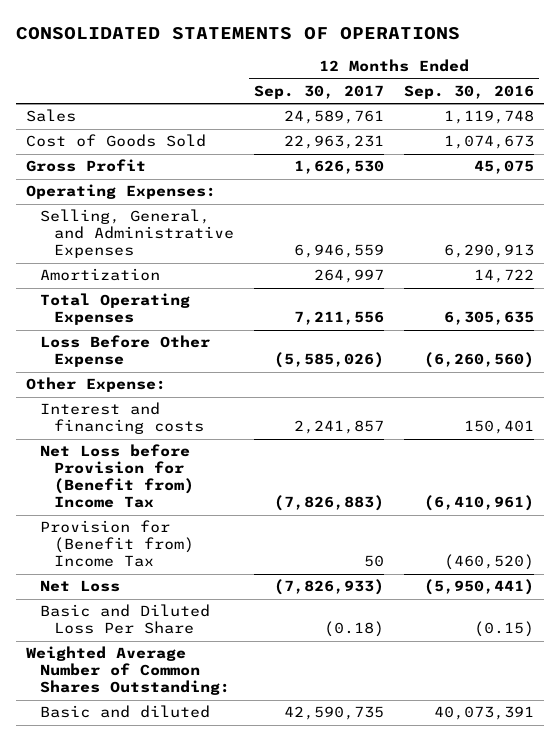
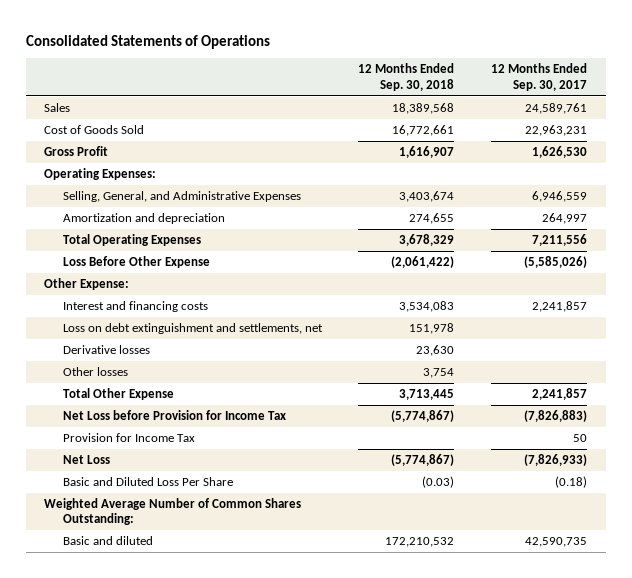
[16,27,461,41] CONSOLIDATED STATEMENTS OF OPERATIONS -> [25,34,270,49] Consolidated Statements of Operations
[403,85,534,100] Sep. 30, 2016 -> none
none -> [358,63,455,91] 12 Months Ended Sep. 30, 2018
[39,268,160,282] Amortization -> [62,213,225,225] Amortization and depreciation
none -> [62,323,323,335] Loss on debt extinguishment and settlements, net
none -> [62,345,150,355] Derivative losses
none -> [62,367,128,377] Other losses
none -> [62,388,174,401] Total Other Expense
[39,444,194,509] Net Loss before Provision for (Benefit from) Income Tax -> [62,410,286,421] Net Loss before Provision for Income Tax
[39,520,194,568] Provision for (Benefit from) Income Tax -> [62,433,195,443] Provision for Income Tax

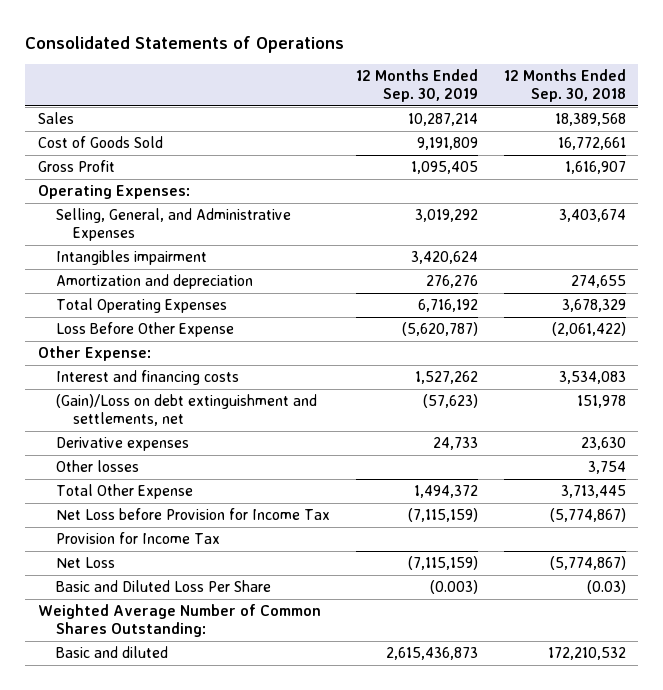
[491,63,588,91] 12 Months Ended Sep. 30, 2017 -> none
none -> [355,68,478,103] 12 Months Ended Sep. 30, 2019
none -> [55,249,207,265] Intangibles impairment
[62,323,323,335] Loss on debt extinguishment and settlements, net -> [55,393,317,427] (Gain)/Loss on debt extinguishment and settlements, net
[62,345,150,355] Derivative losses -> [55,436,189,451] Derivative expenses

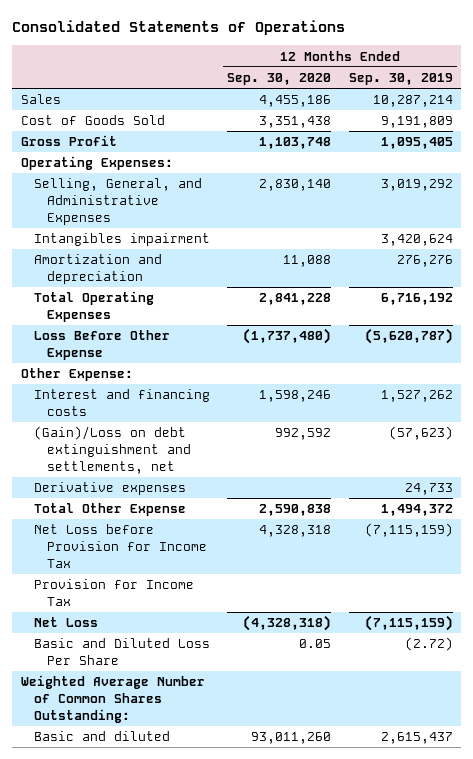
[503,68,626,103] 12 Months Ended Sep. 30, 2018 -> none
none -> [227,72,332,85] Sep. 30, 2020
[55,459,139,472] Other losses -> none
[429,579,478,594] (0.003) -> [404,637,453,652] (2.72)
[385,646,478,660] 2,615,436,873 -> [380,732,453,745] 2,615,437

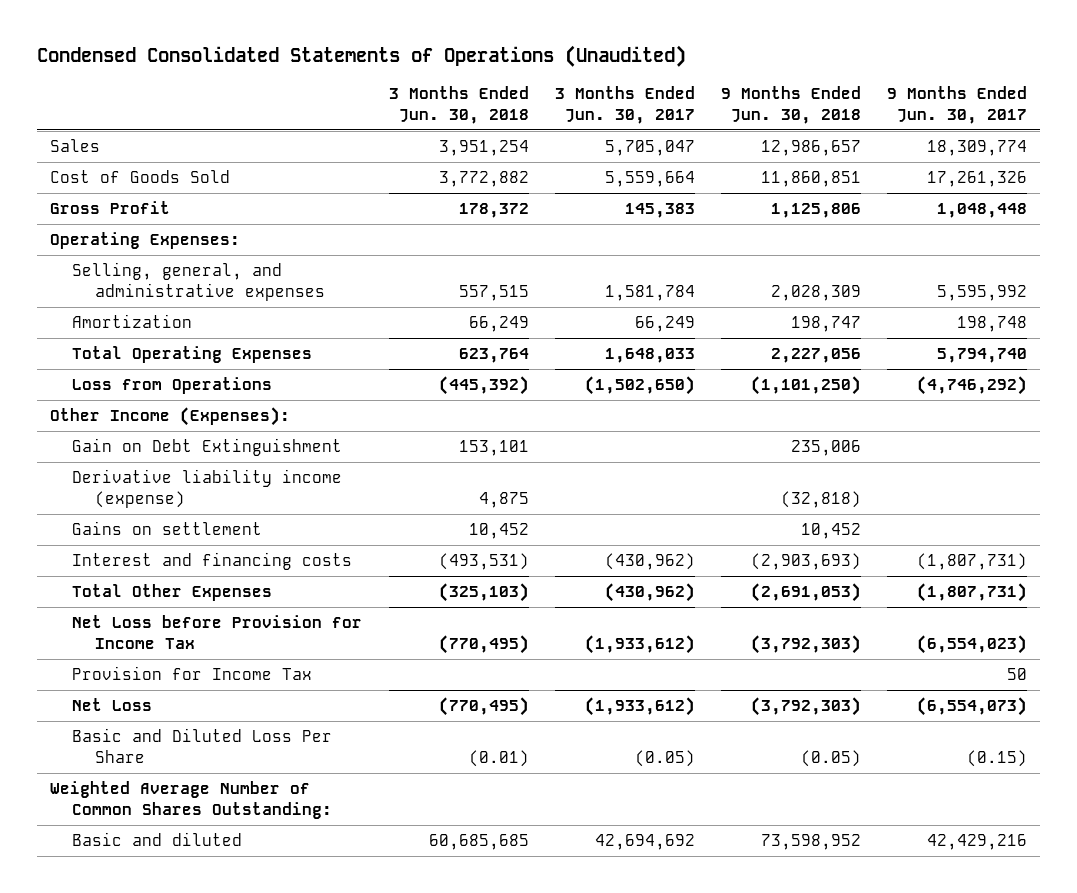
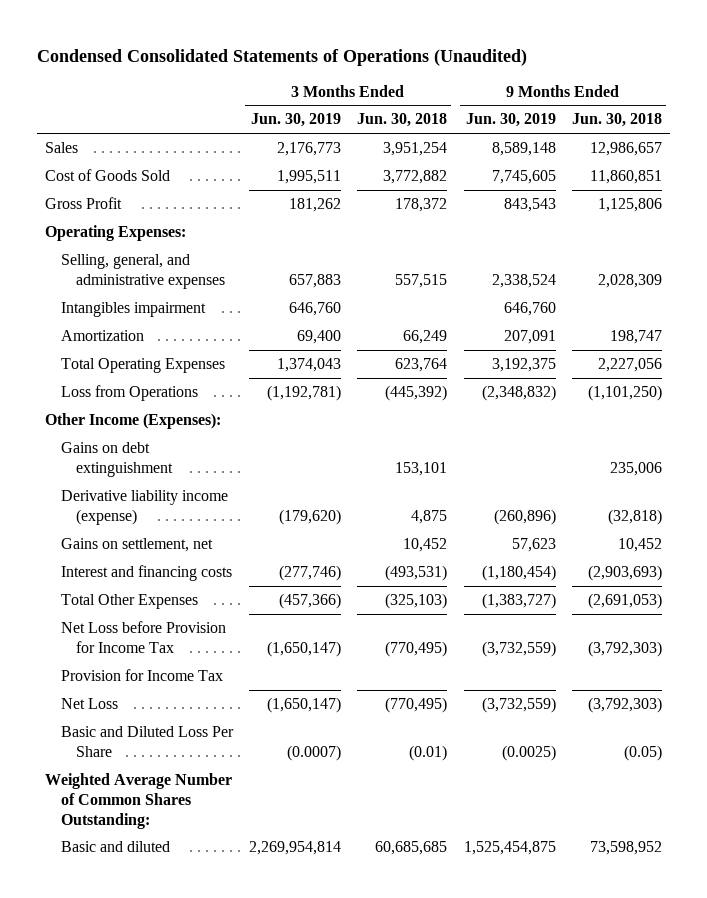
[554,86,695,125] 3 Months Ended Jun. 30, 2017 -> none
[887,86,1028,125] 9 Months Ended Jun. 30, 2017 -> none
none -> [250,113,341,128] Jun. 30, 2019
none -> [465,113,556,128] Jun. 30, 2019
none -> [60,302,206,318] Intangibles impairment
[72,438,343,457] Gain on Debt Extinguishment -> [60,442,174,477] Gains on debt extinguishment
[72,521,263,536] Gains on settlement -> [60,538,213,553] Gains on settlement, net

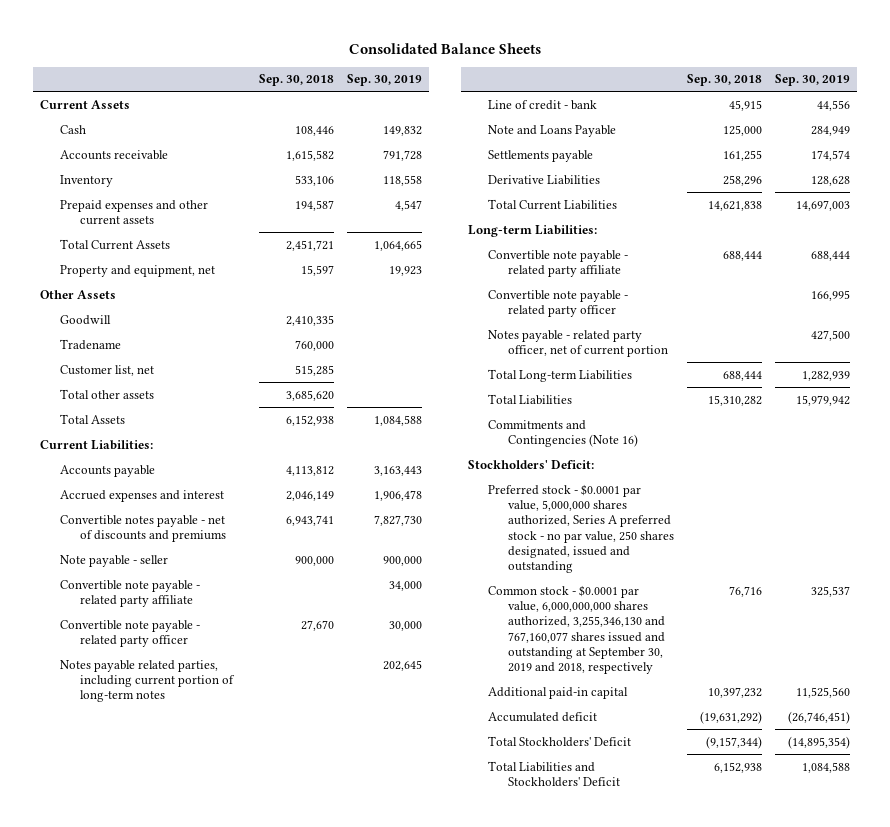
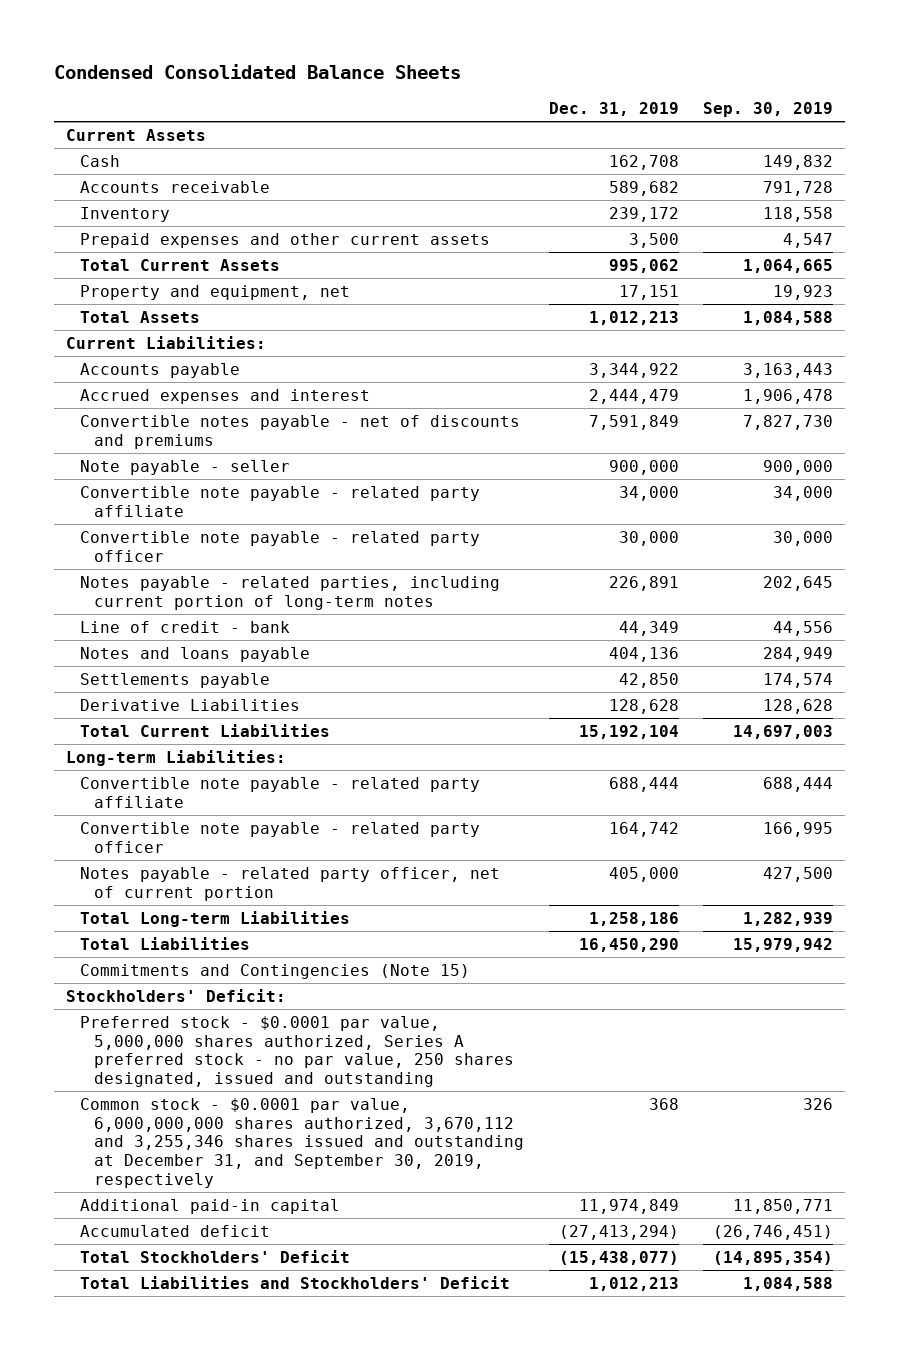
[349,42,542,54] Consolidated Balance Sheets -> [54,64,462,80] Condensed Consolidated Balance Sheets
[259,74,335,87] Sep. 30, 2018 -> none
none -> [548,102,679,117] Dec. 31, 2019
[39,289,116,299] Other Assets -> none
[59,314,111,325] Goodwill -> none
[59,338,121,350] Tradename -> none
[59,364,154,376] Customer list, net -> none
[59,388,154,399] Total other assets -> none
[59,659,235,703] Notes payable related parties, including current portion of long-term notes -> [80,575,501,610] Notes payable - related parties, including current portion of long-term notes
[487,124,616,137] Note and Loans Payable -> [80,646,311,662] Notes and loans payable
[487,419,638,447] Commitments and Contingencies (Note 16) -> [80,963,471,979] Commitments and Contingencies (Note 15)
[487,584,665,675] Common stock - $0.0001 par value, 6,000,000,000 shares authorized, 3,255,346,130 and 767,160,077 shares issued and outstanding at September 30, 2019 and 2018, respectively -> [80,1097,525,1188] Common stock - $0.0001 par value, 6,000,000,000 shares authorized, 3,670,112 and 3,255,346 shares issued and outstanding at December 31, and September 30, 2019, respectively
[811,585,851,597] 325,537 -> [802,1097,833,1110] 326
[796,686,851,698] 11,525,560 -> [732,1198,833,1214] 11,850,771

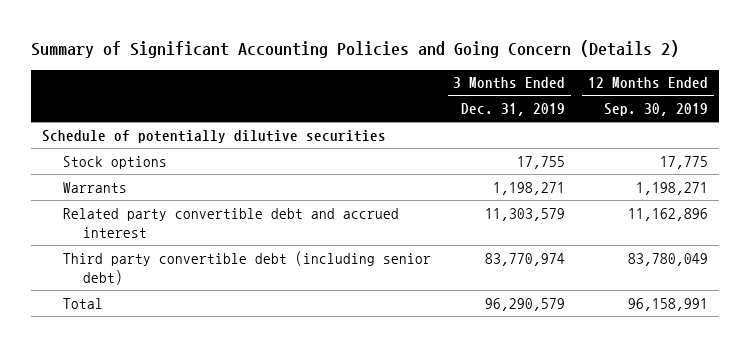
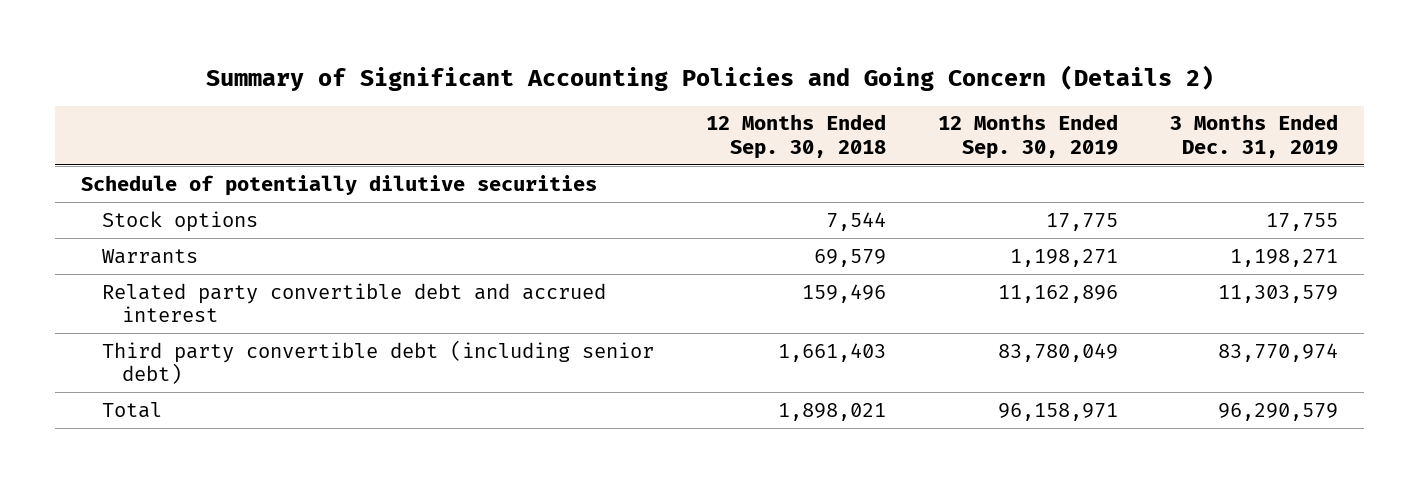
none -> [705,114,886,159] 12 Months Ended Sep. 30, 2018
[627,297,708,311] 96,158,991 -> [998,402,1119,421] 96,158,971

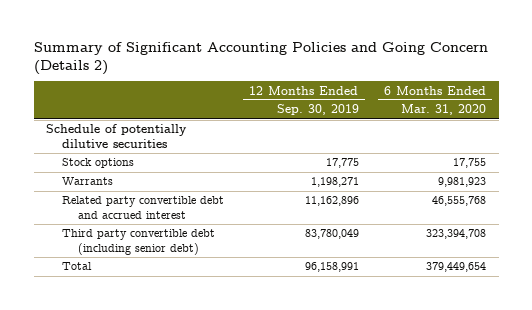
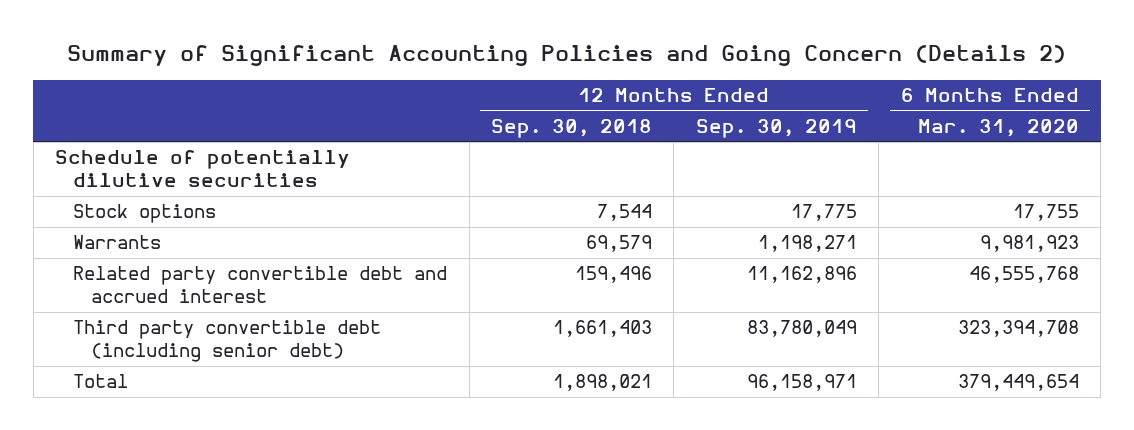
none -> [490,118,652,138] Sep. 30, 2018
[304,262,359,273] 96,158,991 -> [746,374,857,392] 96,158,971

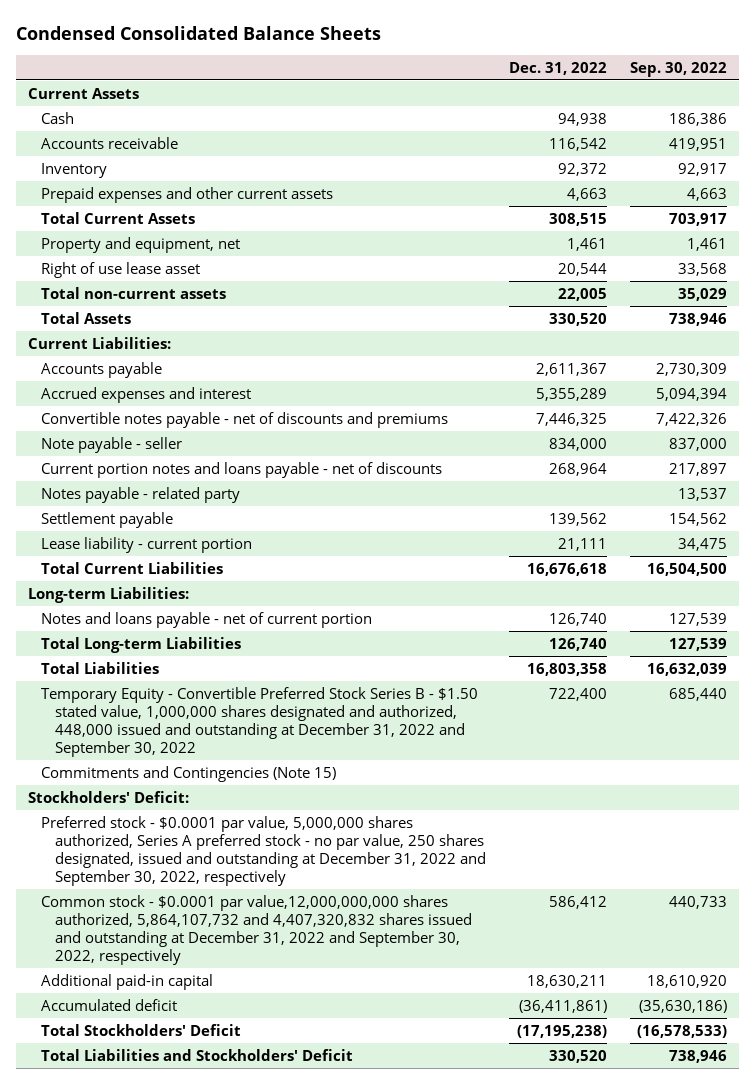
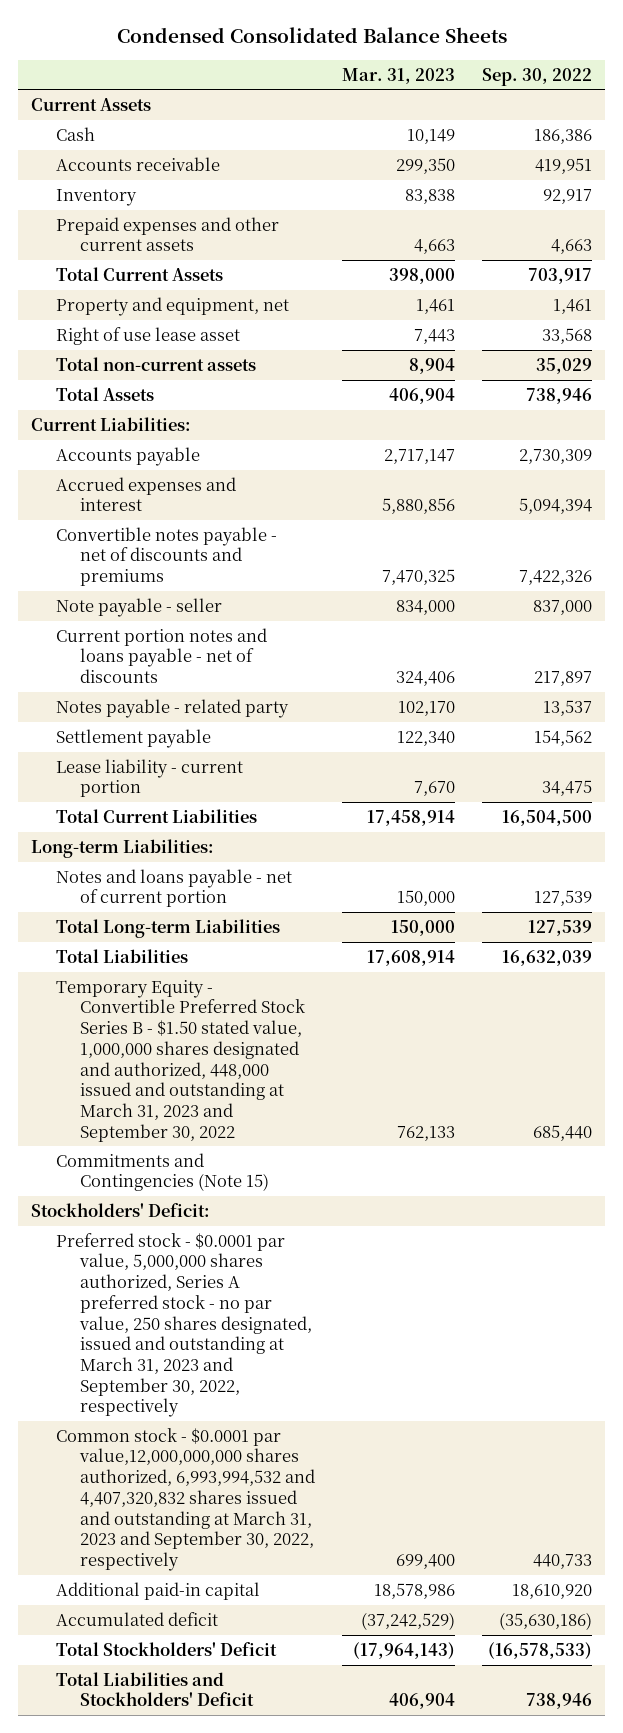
[509,61,608,75] Dec. 31, 2022 -> none
none -> [341,67,455,84] Mar. 31, 2023
[41,686,479,757] Temporary Equity - Convertible Preferred Stock Series B - $1.50 stated value, 1,000,000 shares designated and authorized, 448,000 issued and outstanding at December 31, 2022 and September 30, 2022 -> [55,979,305,1142] Temporary Equity - Convertible Preferred Stock Series B - $1.50 stated value, 1,000,000 shares designated and authorized, 448,000 issued and outstanding at March 31, 2023 and September 30, 2022
[41,815,486,886] Preferred stock - $0.0001 par value, 5,000,000 shares authorized, Series A preferred stock - no par value, 250 shares designated, issued and outstanding at December 31, 2022 and September 30, 2022, respectively -> [55,1232,312,1418] Preferred stock - $0.0001 par value, 5,000,000 shares authorized, Series A preferred stock - no par value, 250 shares designated, issued and outstanding at March 31, 2023 and September 30, 2022, respectively
[41,894,472,965] Common stock - $0.0001 par value,12,000,000,000 shares authorized, 5,864,107,732 and 4,407,320,832 shares issued and outstanding at December 31, 2022 and September 30, 2022, respectively -> [55,1427,315,1571] Common stock - $0.0001 par value,12,000,000,000 shares authorized, 6,993,994,532 and 4,407,320,832 shares issued and outstanding at March 31, 2023 and September 30, 2022, respectively

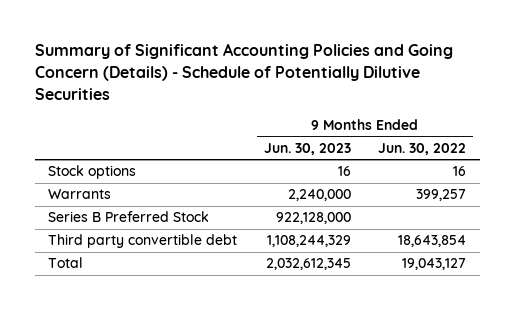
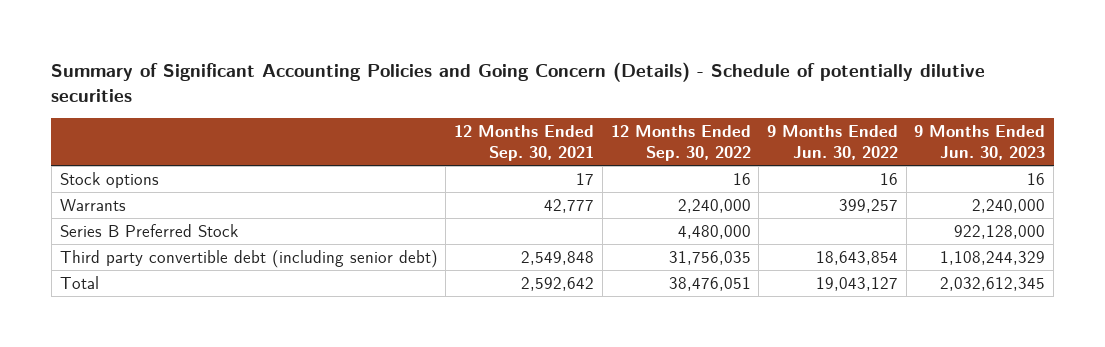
[34,43,453,100] Summary of Significant Accounting Policies and Going Concern (Details) - Schedule of Potentially Dilutive Securities -> [51,61,986,102] Summary of Significant Accounting Policies and Going Concern (Details) - Schedule of potentially dilutive securities
none -> [454,124,595,162] 12 Months Ended Sep. 30, 2021
none -> [610,124,751,162] 12 Months Ended Sep. 30, 2022
[48,234,238,249] Third party convertible debt -> [59,249,438,268] Third party convertible debt (including senior debt)

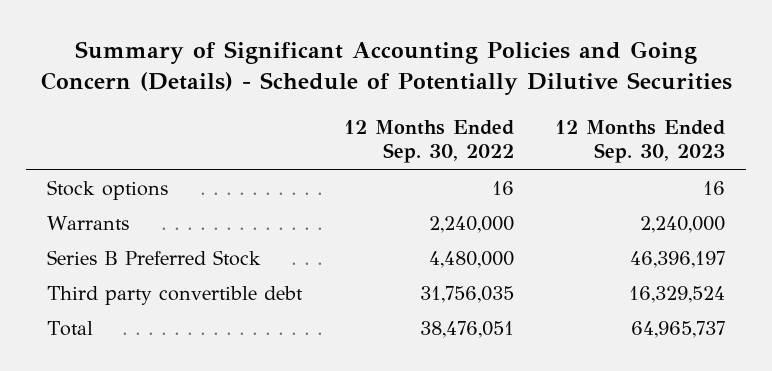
[51,61,986,102] Summary of Significant Accounting Policies and Going Concern (Details) - Schedule of potentially dilutive securities -> [41,40,733,96] Summary of Significant Accounting Policies and Going Concern (Details) - Schedule of Potentially Dilutive Securities
[454,124,595,162] 12 Months Ended Sep. 30, 2021 -> none
[766,124,898,161] 9 Months Ended Jun. 30, 2022 -> none
[914,124,1046,161] 9 Months Ended Jun. 30, 2023 -> none
none -> [555,119,726,164] 12 Months Ended Sep. 30, 2023
[59,249,438,268] Third party convertible debt (including senior debt) -> [47,285,304,305] Third party convertible debt

